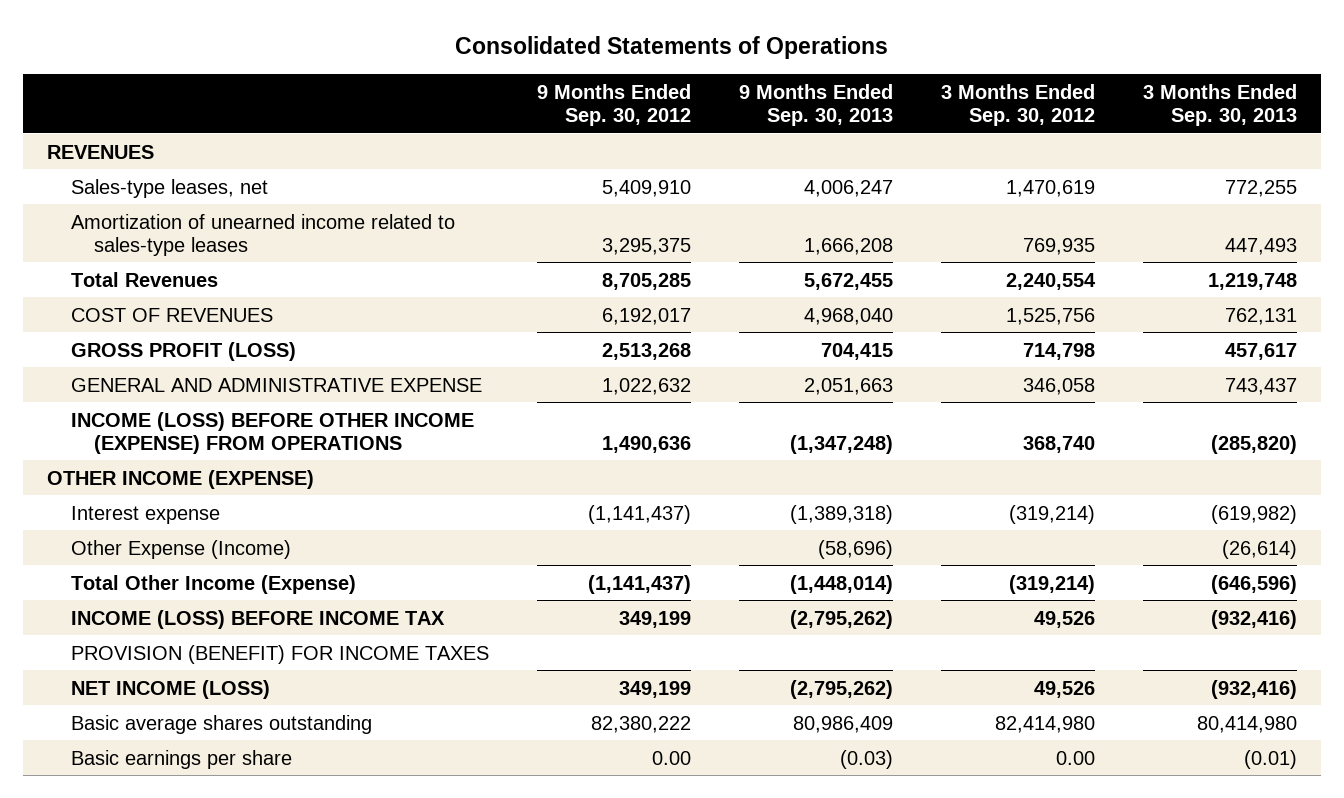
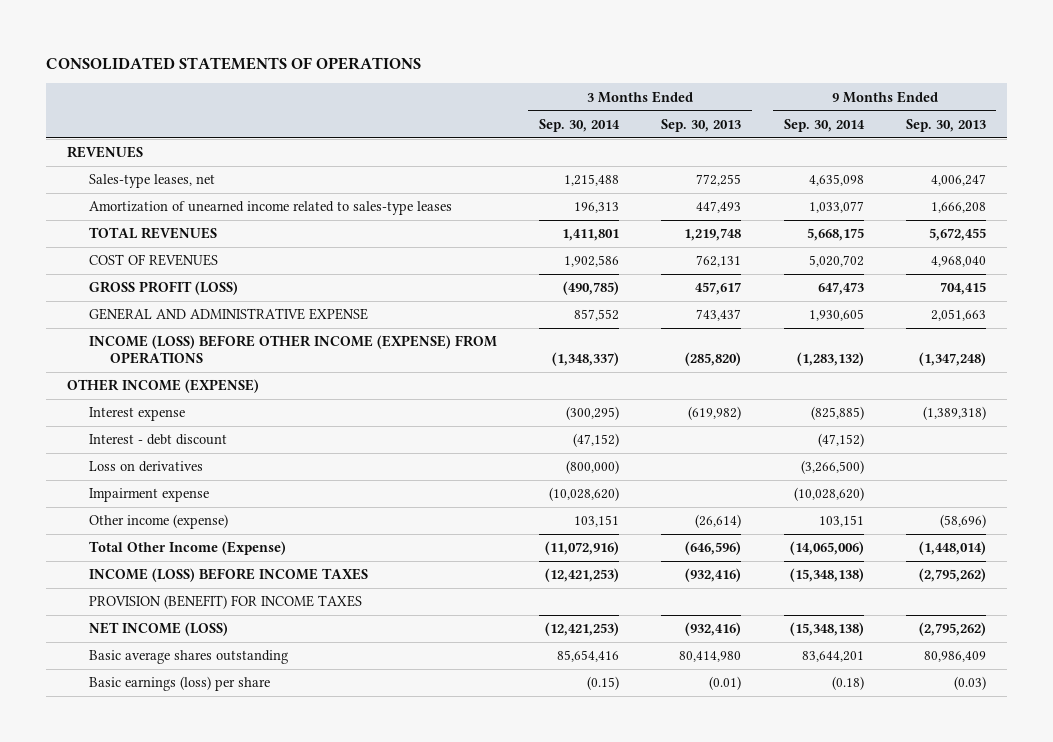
[455,36,889,60] Consolidated Statements of Operations -> [46,56,422,70] CONSOLIDATED STATEMENTS OF OPERATIONS
[536,83,691,127] 9 Months Ended Sep. 30, 2012 -> none
[940,83,1095,127] 3 Months Ended Sep. 30, 2012 -> none
none -> [538,118,620,132] Sep. 30, 2014
none -> [783,118,865,132] Sep. 30, 2014
[70,271,218,287] Total Revenues -> [88,227,217,240] TOTAL REVENUES
none -> [88,434,227,446] Interest - debt discount
none -> [88,461,203,473] Loss on derivatives
none -> [88,488,209,503] Impairment expense
[70,539,291,559] Other Expense (Income) -> [88,514,228,530] Other income (expense)
[70,609,445,629] INCOME (LOSS) BEFORE INCOME TAX -> [88,568,368,583] INCOME (LOSS) BEFORE INCOME TAXES
[70,749,292,769] Basic earnings per share -> [88,676,270,692] Basic earnings (loss) per share

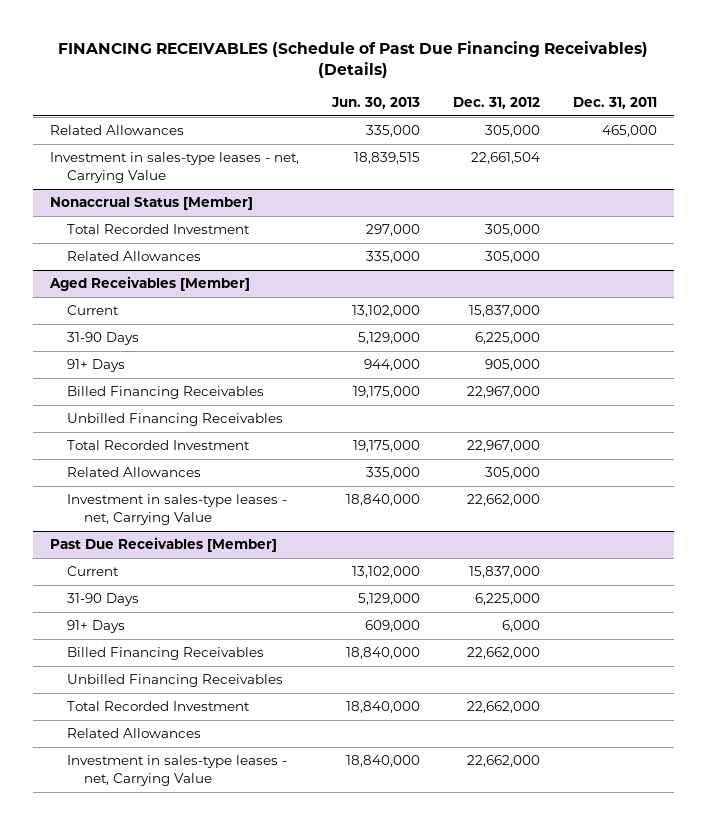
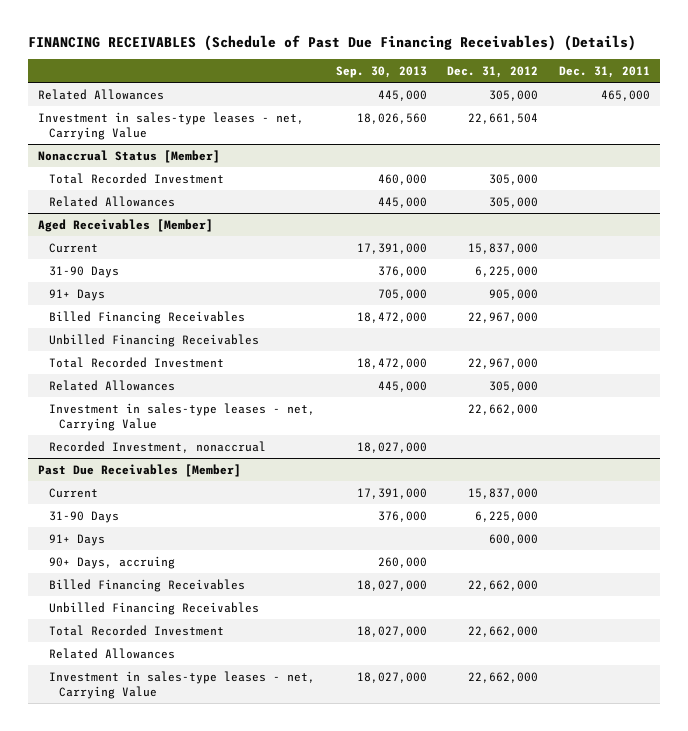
[330,97,420,110] Jun. 30, 2013 -> none
none -> [335,65,427,78] Sep. 30, 2013
none -> [48,440,266,453] Recorded Investment, nonaccrual
[501,620,540,633] 6,000 -> [489,533,539,545] 600,000
none -> [48,555,175,569] 90+ Days, accruing

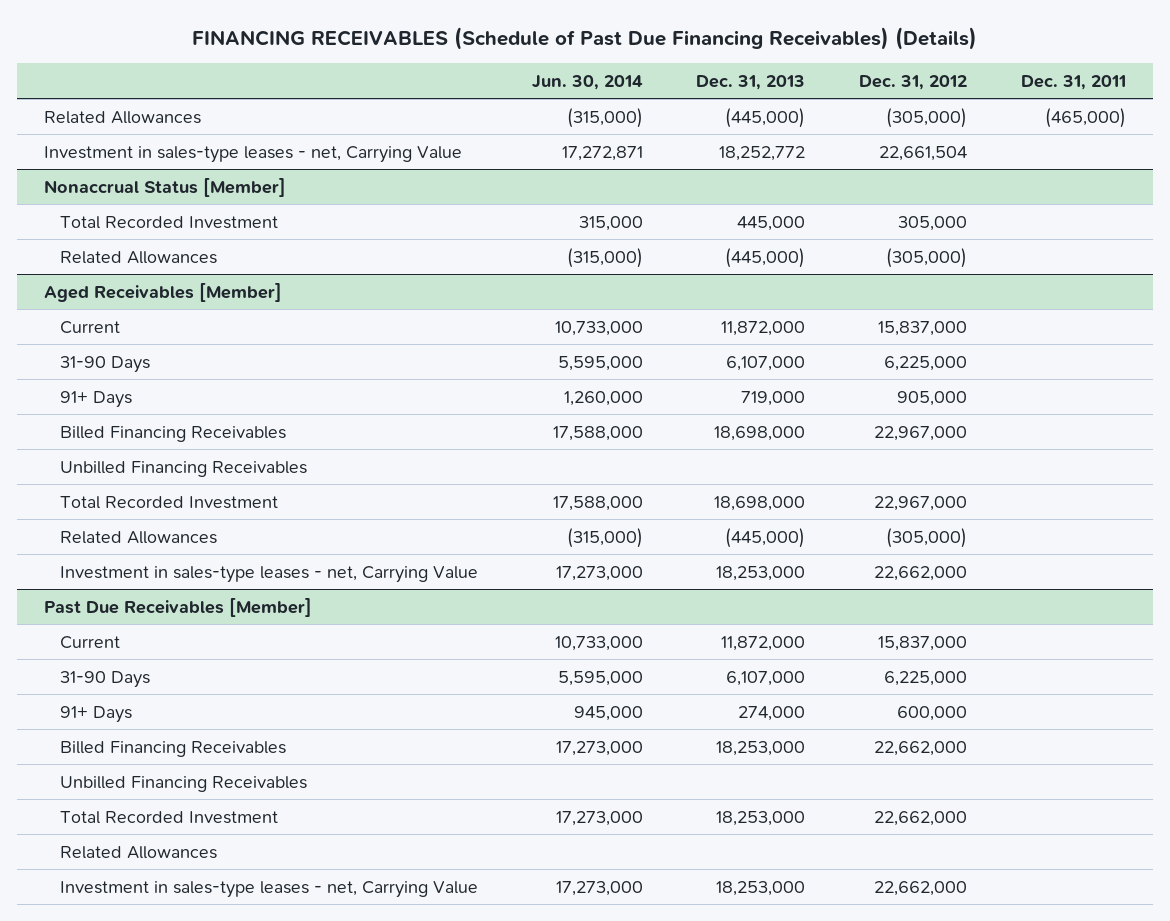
[335,65,427,78] Sep. 30, 2013 -> none
none -> [531,74,643,90] Jun. 30, 2014
none -> [696,74,806,90] Dec. 31, 2013
[489,89,539,101] 305,000 -> [886,107,968,128] (305,000)
[600,89,650,101] 465,000 -> [1044,107,1126,128] (465,000)
[489,196,539,208] 305,000 -> [886,247,968,268] (305,000)
[489,380,539,392] 305,000 -> [886,527,968,548] (305,000)
[48,440,266,453] Recorded Investment, nonaccrual -> none
[48,555,175,569] 90+ Days, accruing -> none

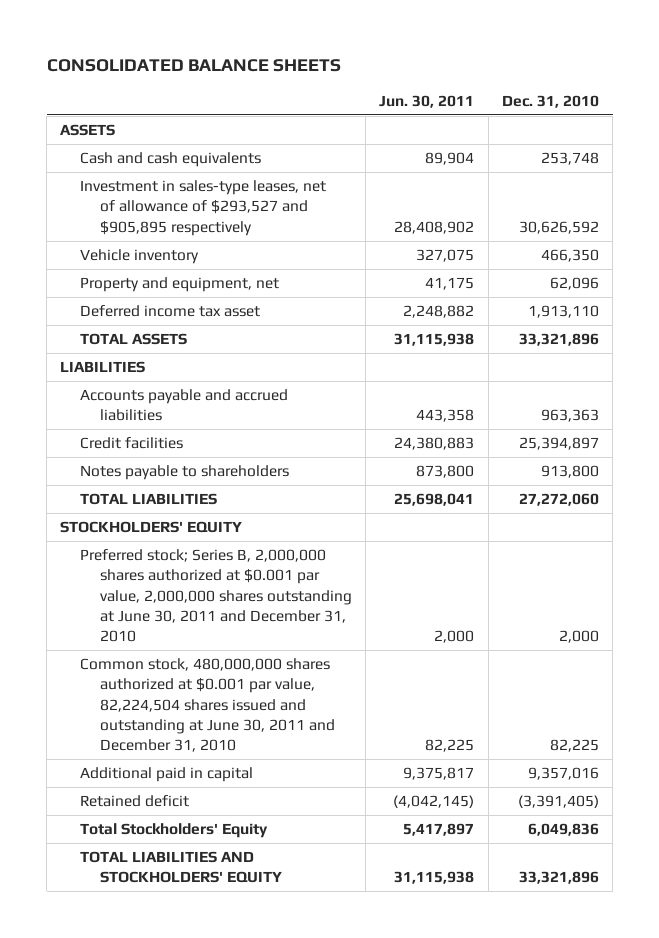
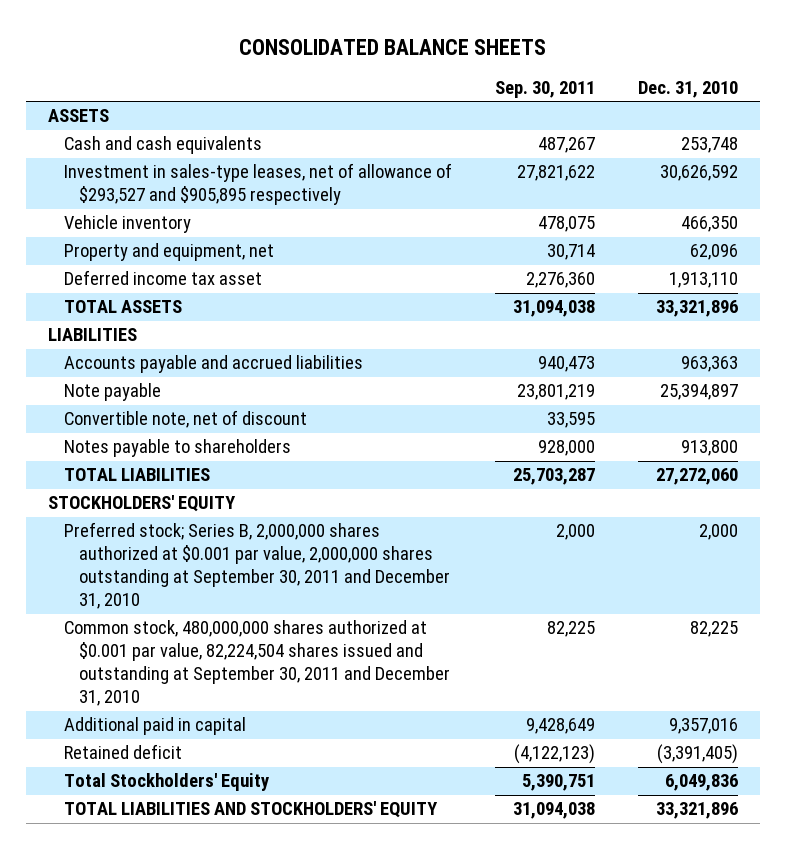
[379,94,475,108] Jun. 30, 2011 -> none
none -> [494,81,595,99] Sep. 30, 2011
[80,437,184,450] Credit facilities -> [63,383,161,402] Note payable
none -> [63,410,307,429] Convertible note, net of discount
[80,549,352,643] Preferred stock; Series B, 2,000,000 shares authorized at $0.001 par value, 2,000,000 shares outstanding at June 30, 2011 and December 31, 2010 -> [63,522,451,610] Preferred stock; Series B, 2,000,000 shares authorized at $0.001 par value, 2,000,000 shares outstanding at September 30, 2011 and December 31, 2010
[80,658,335,753] Common stock, 480,000,000 shares authorized at $0.001 par value, 82,224,504 shares issued and outstanding at June 30, 2011 and December 31, 2010 -> [63,620,451,707] Common stock, 480,000,000 shares authorized at $0.001 par value, 82,224,504 shares issued and outstanding at September 30, 2011 and December 31, 2010

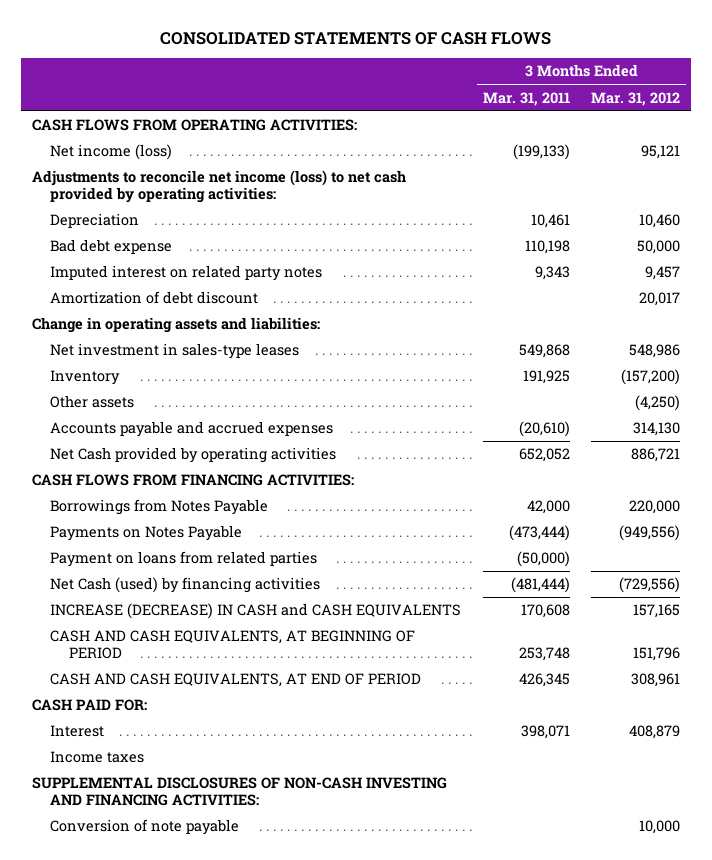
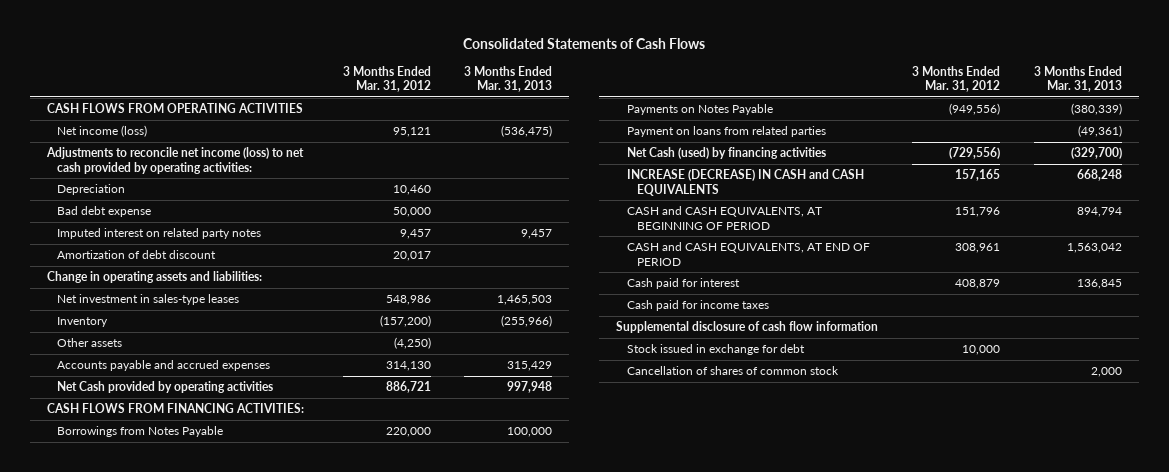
[160,31,552,45] CONSOLIDATED STATEMENTS OF CASH FLOWS -> [463,37,706,49] Consolidated Statements of Cash Flows
[482,91,570,106] Mar. 31, 2011 -> none
none -> [464,65,553,93] 3 Months Ended Mar. 31, 2013
[31,119,357,132] CASH FLOWS FROM OPERATING ACTIVITIES: -> [46,103,303,114] CASH FLOWS FROM OPERATING ACTIVITIES
[31,699,147,712] CASH PAID FOR: -> none
[50,819,240,836] Conversion of note payable -> none
[50,630,416,659] CASH AND CASH EQUIVALENTS, AT BEGINNING OF PERIOD -> [626,206,822,230] CASH and CASH EQUIVALENTS, AT BEGINNING OF PERIOD
[50,673,422,688] CASH AND CASH EQUIVALENTS, AT END OF PERIOD -> [626,242,870,266] CASH and CASH EQUIVALENTS, AT END OF PERIOD
[50,725,105,738] Interest -> [626,278,740,290] Cash paid for interest
[50,751,145,764] Income taxes -> [626,300,769,312] Cash paid for income taxes
[31,777,447,806] SUPPLEMENTAL DISCLOSURES OF NON-CASH INVESTING AND FINANCING ACTIVITIES: -> [616,321,879,334] Supplemental disclosure of cash flow information
none -> [626,344,805,356] Stock issued in exchange for debt
none -> [626,366,839,376] Cancellation of shares of common stock

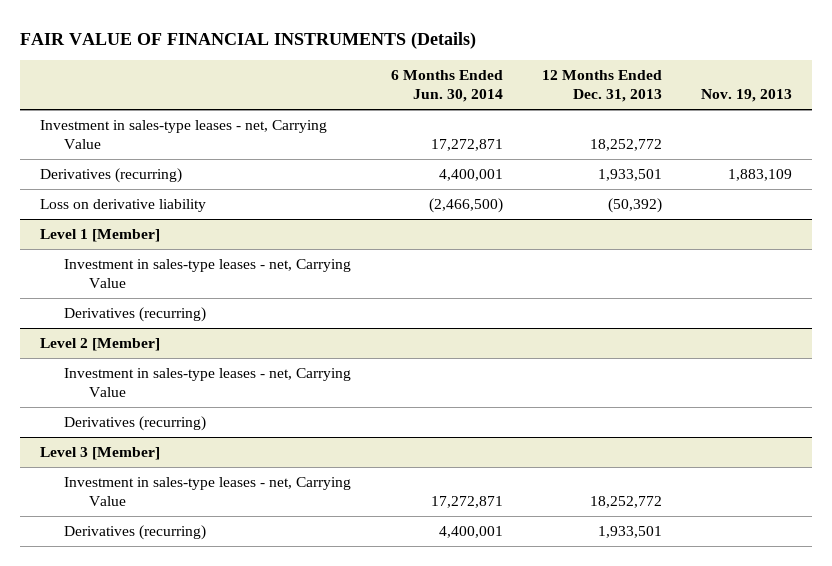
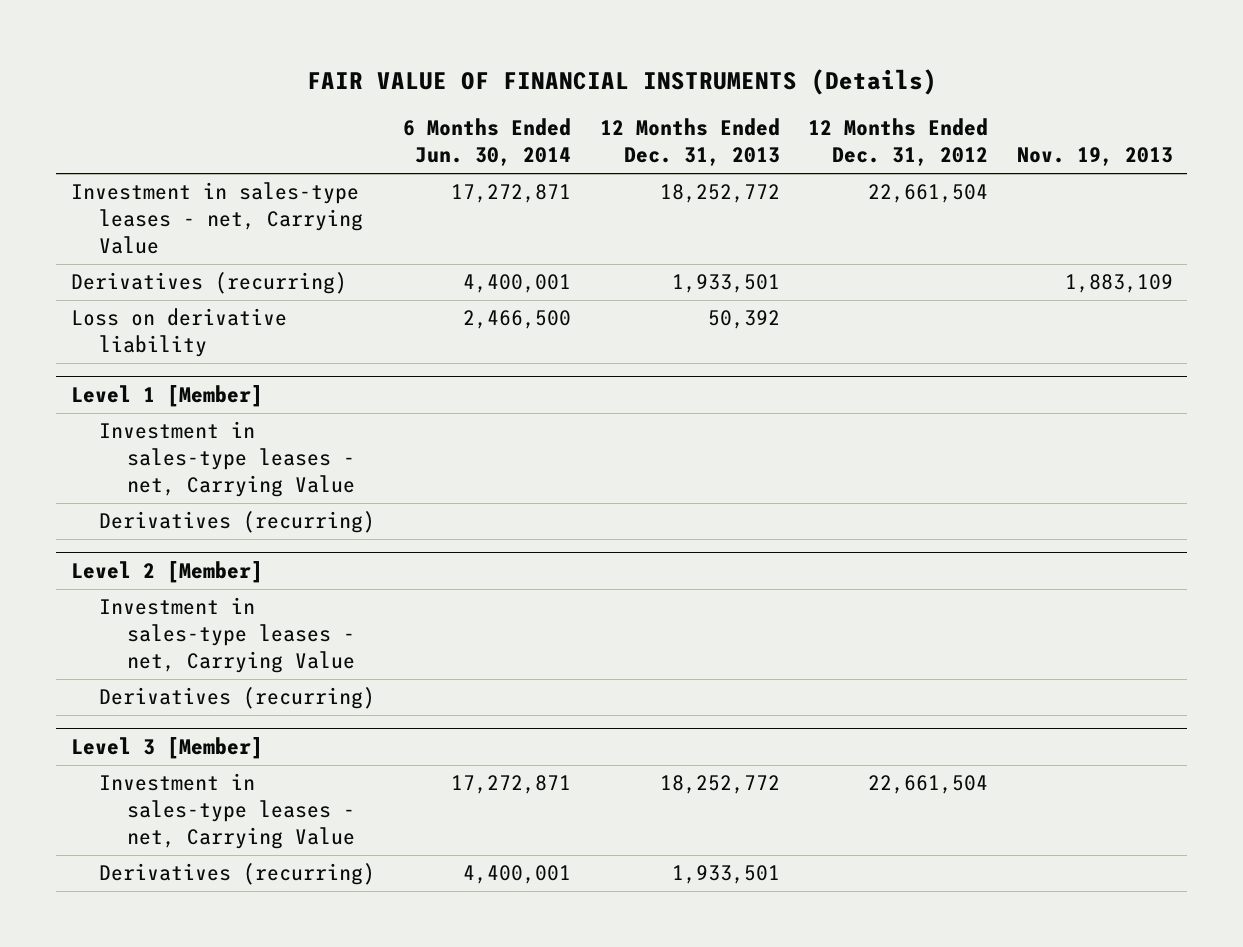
none -> [808,118,989,167] 12 Months Ended Dec. 31, 2012
[428,197,503,213] (2,466,500) -> [463,310,572,330] 2,466,500
[607,197,662,213] (50,392) -> [707,310,780,330] 50,392

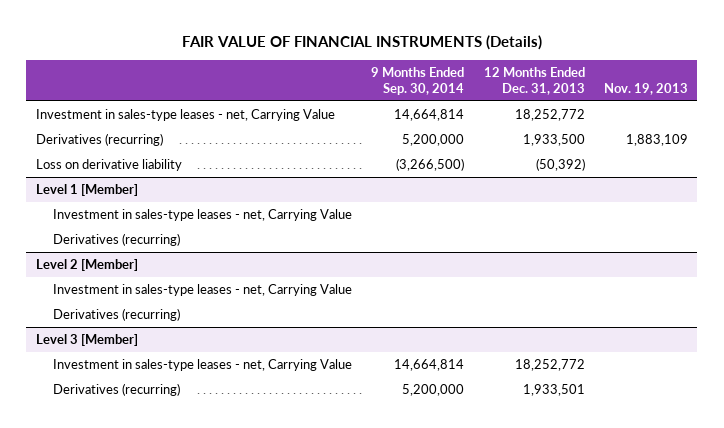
[403,118,572,167] 6 Months Ended Jun. 30, 2014 -> none
[808,118,989,167] 12 Months Ended Dec. 31, 2012 -> none
none -> [371,67,465,95] 9 Months Ended Sep. 30, 2014
[671,274,780,294] 1,933,501 -> [522,134,585,147] 1,933,500
[707,310,780,330] 50,392 -> [535,158,585,172] (50,392)

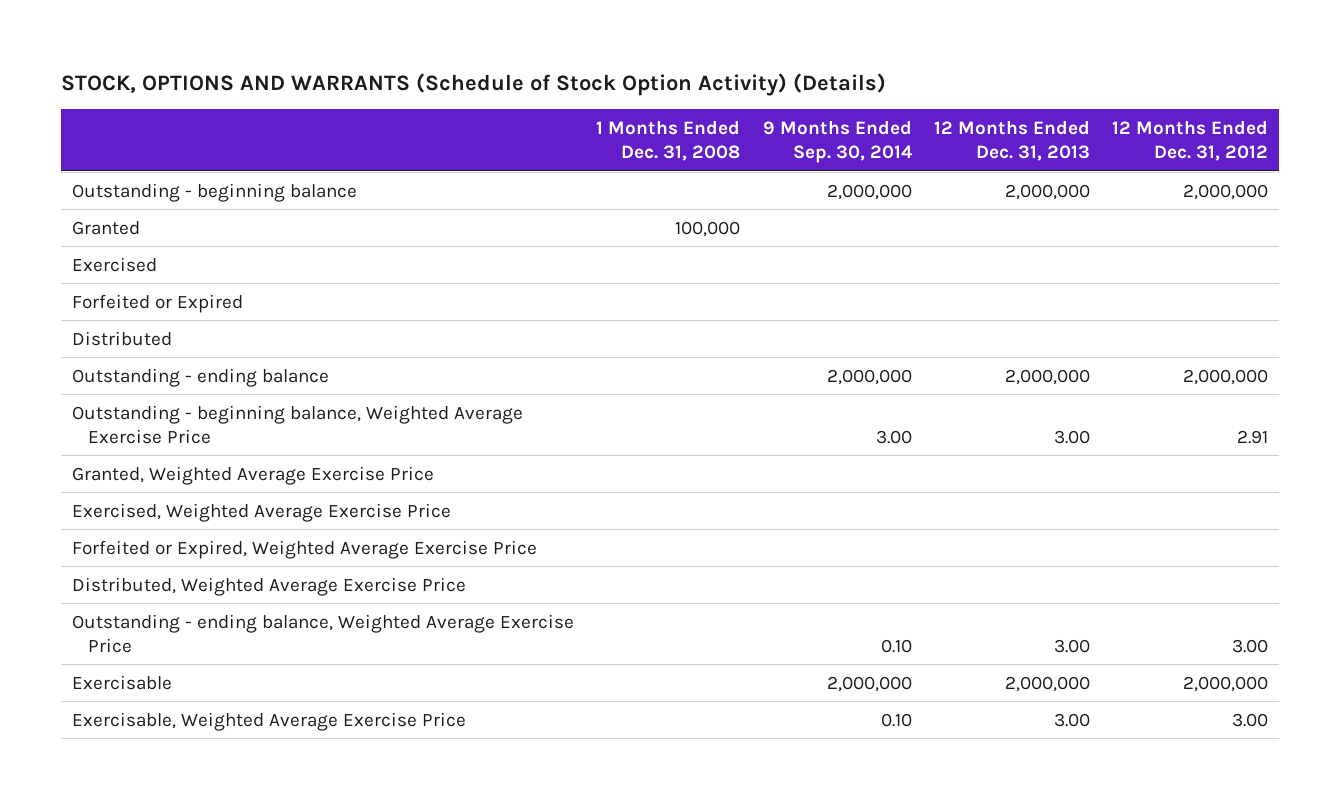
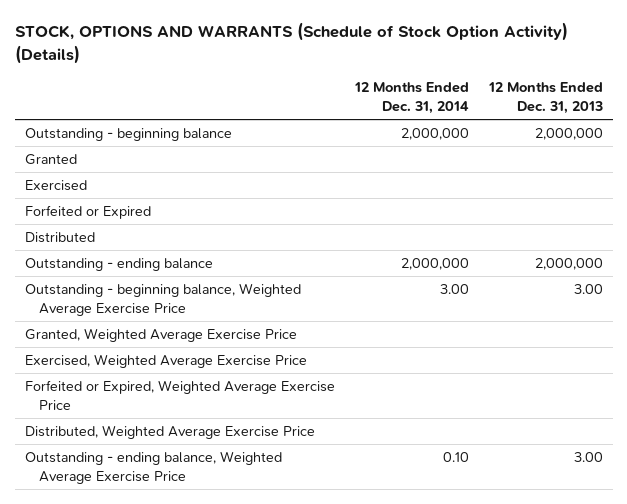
[596,119,741,161] 1 Months Ended Dec. 31, 2008 -> none
[762,119,913,163] 9 Months Ended Sep. 30, 2014 -> none
[1112,119,1269,161] 12 Months Ended Dec. 31, 2012 -> none
none -> [353,82,469,115] 12 Months Ended Dec. 31, 2014
[72,674,173,690] Exercisable -> none
[72,711,467,731] Exercisable, Weighted Average Exercise Price -> none

